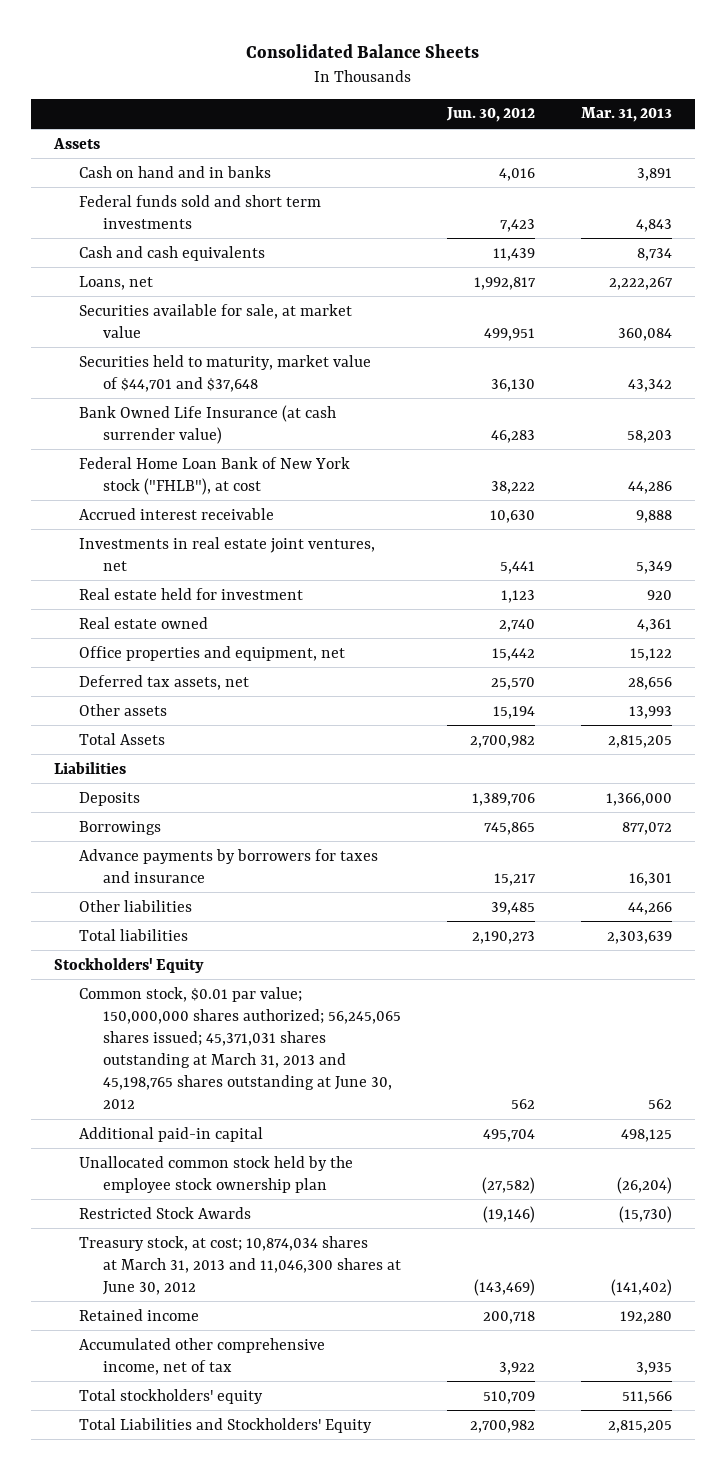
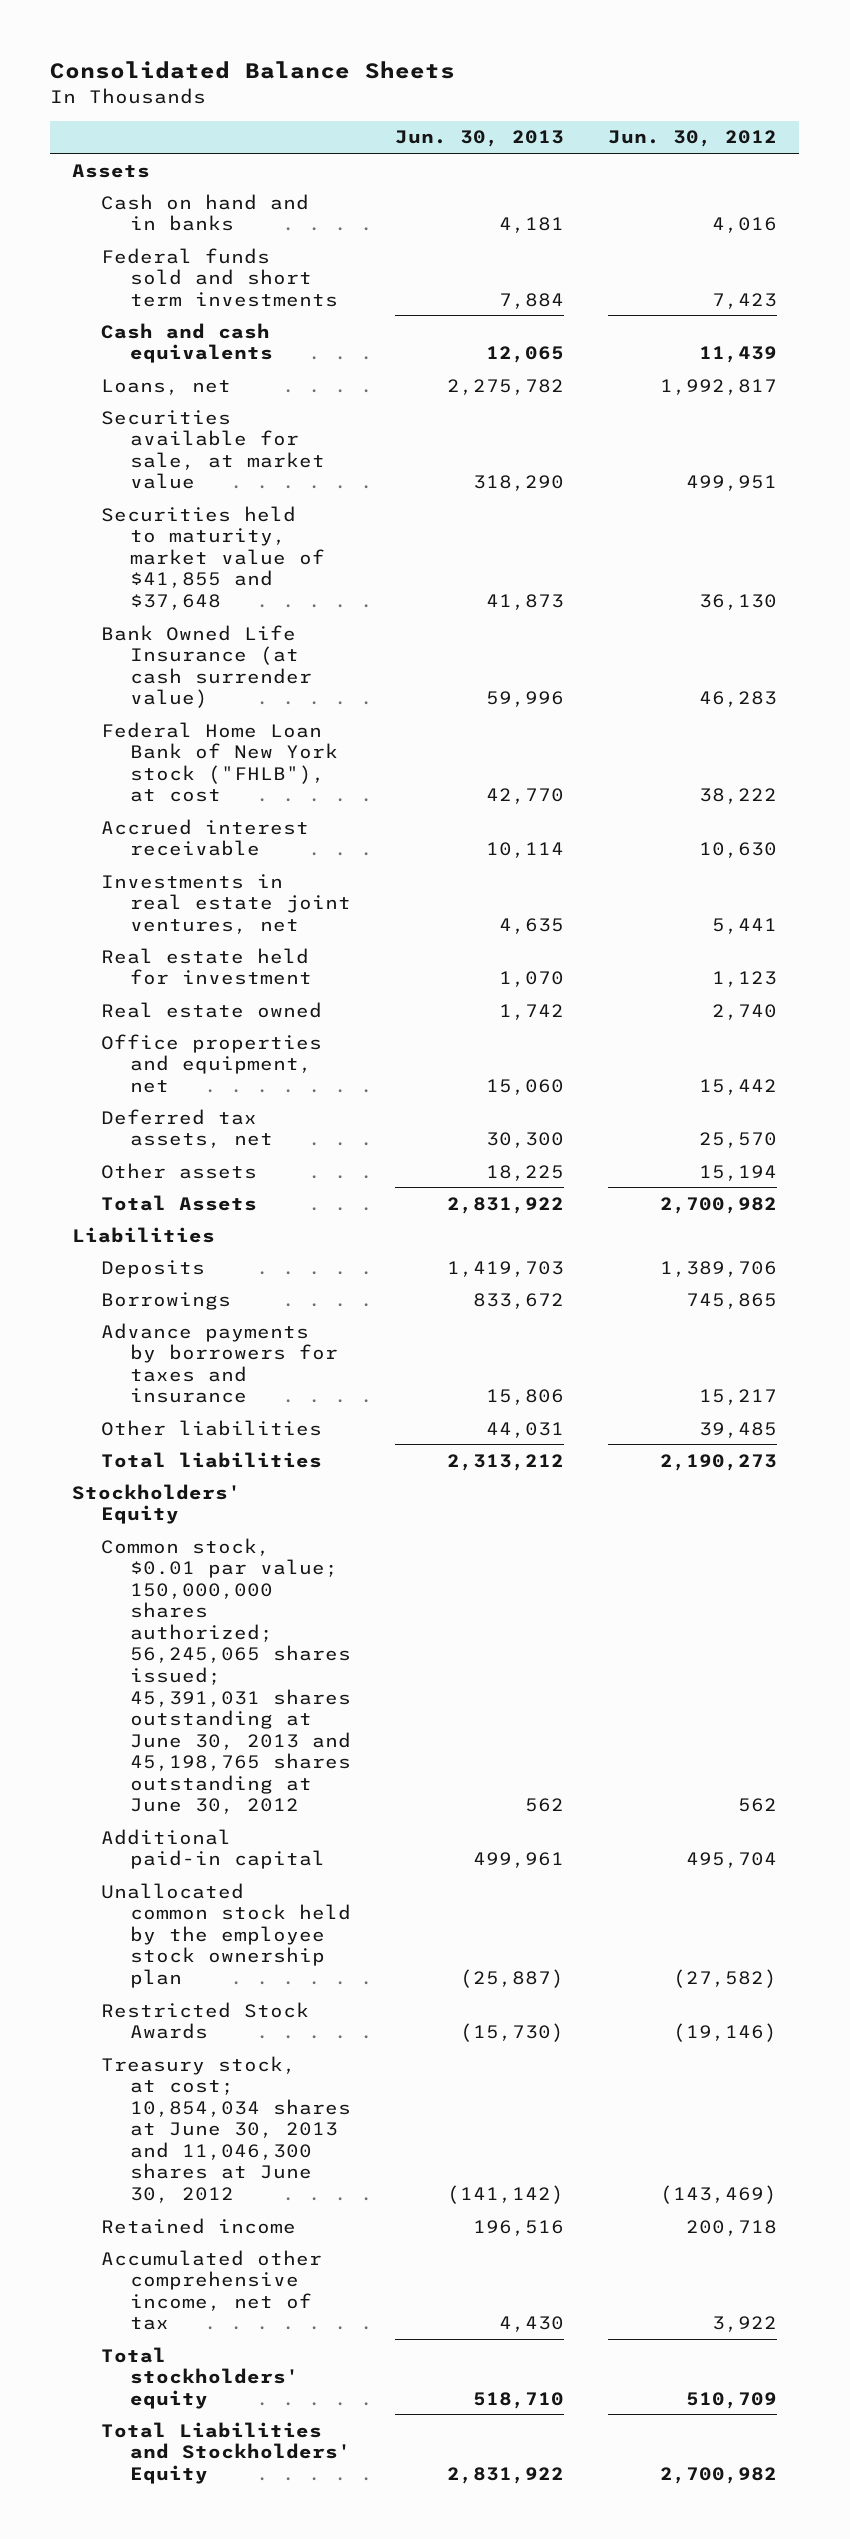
[580,107,672,123] Mar. 31, 2013 -> none
none -> [395,130,565,148] Jun. 30, 2013
[78,354,371,392] Securities held to maturity, market value of $44,701 and $37,648 -> [101,505,326,610] Securities held to maturity, market value of $41,855 and $37,648
[78,986,401,1109] Common stock, $0.01 par value; 150,000,000 shares authorized; 56,245,065 shares issued; 45,371,031 shares outstanding at March 31, 2013 and 45,198,765 shares outstanding at June 30, 2012 -> [101,1537,352,1815] Common stock, $0.01 par value; 150,000,000 shares authorized; 56,245,065 shares issued; 45,391,031 shares outstanding at June 30, 2013 and 45,198,765 shares outstanding at June 30, 2012
[78,1235,401,1295] Treasury stock, at cost; 10,874,034 shares at March 31, 2013 and 11,046,300 shares at June 30, 2012 -> [101,2055,352,2203] Treasury stock, at cost; 10,854,034 shares at June 30, 2013 and 11,046,300 shares at June 30, 2012

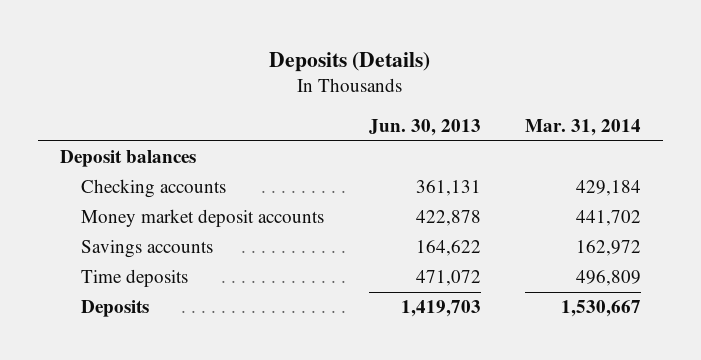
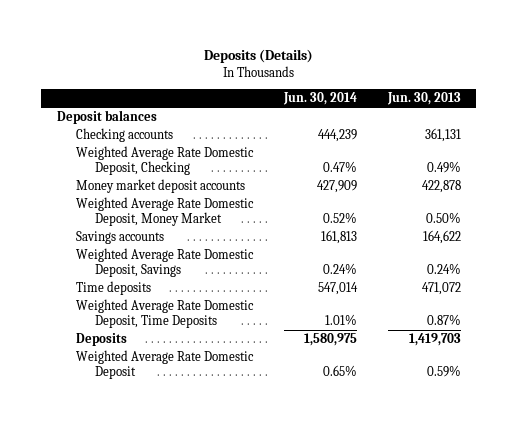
[525,119,642,137] Mar. 31, 2014 -> none
none -> [282,92,357,106] Jun. 30, 2014
none -> [75,146,254,176] Weighted Average Rate Domestic Deposit, Checking
none -> [75,197,254,227] Weighted Average Rate Domestic Deposit, Money Market
none -> [75,248,254,278] Weighted Average Rate Domestic Deposit, Savings
none -> [75,299,254,329] Weighted Average Rate Domestic Deposit, Time Deposits
none -> [75,350,254,380] Weighted Average Rate Domestic Deposit

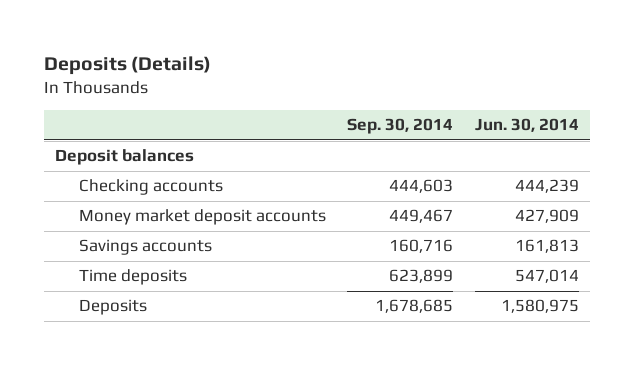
[386,92,461,106] Jun. 30, 2013 -> none
none -> [347,118,454,135] Sep. 30, 2014
[75,146,254,176] Weighted Average Rate Domestic Deposit, Checking -> none
[75,197,254,227] Weighted Average Rate Domestic Deposit, Money Market -> none
[75,248,254,278] Weighted Average Rate Domestic Deposit, Savings -> none
[75,299,254,329] Weighted Average Rate Domestic Deposit, Time Deposits -> none
[75,350,254,380] Weighted Average Rate Domestic Deposit -> none

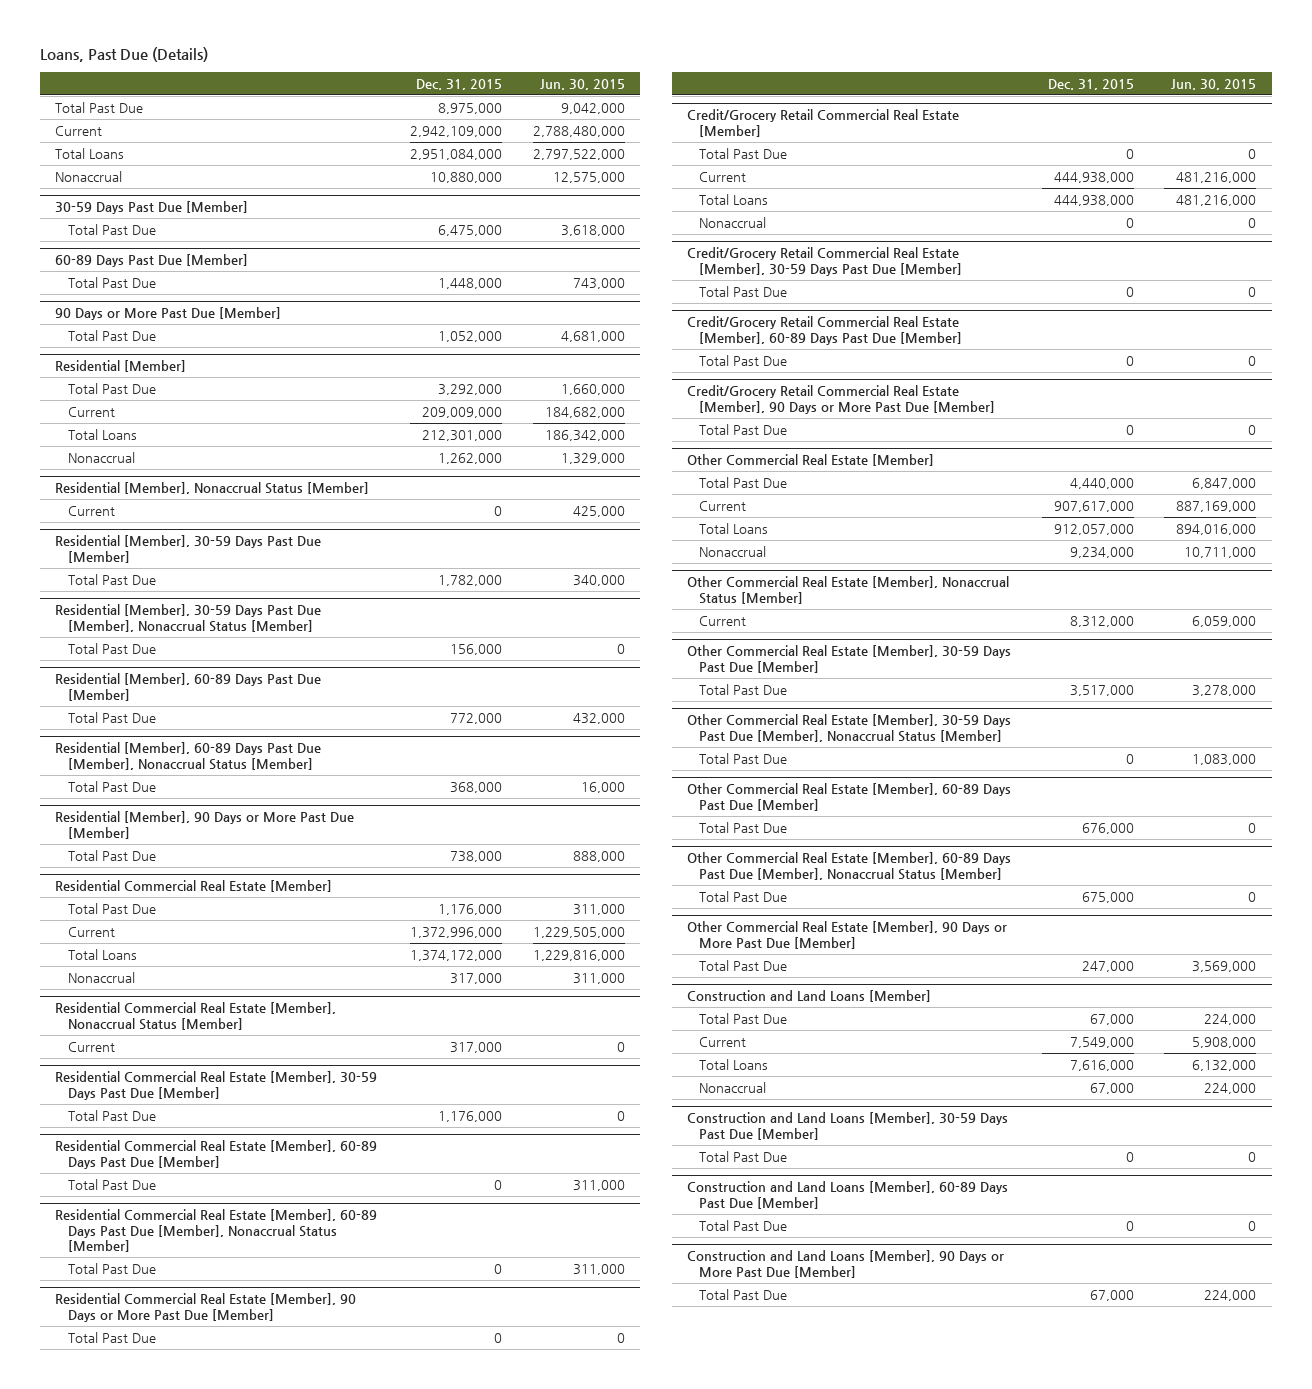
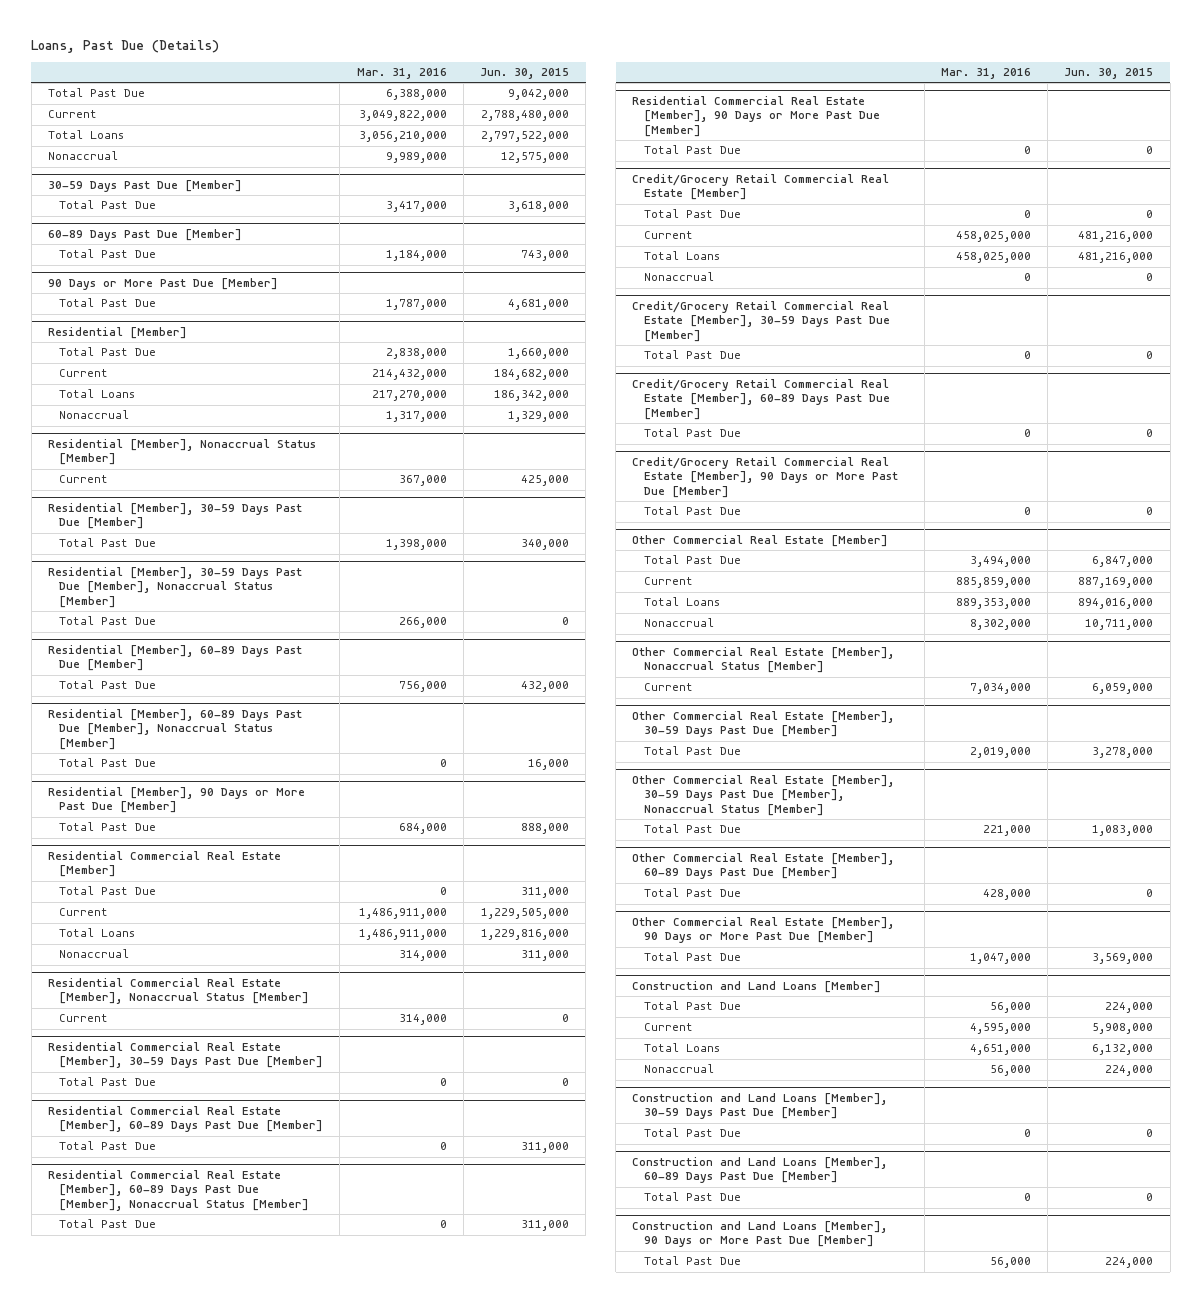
[416,78,503,90] Dec. 31, 2015 -> none
none -> [356,68,447,80] Mar. 31, 2016
[686,852,1011,880] Other Commercial Real Estate [Member], 60-89 Days Past Due [Member], Nonaccrual Status [Member] -> none
[699,890,788,902] Total Past Due -> none

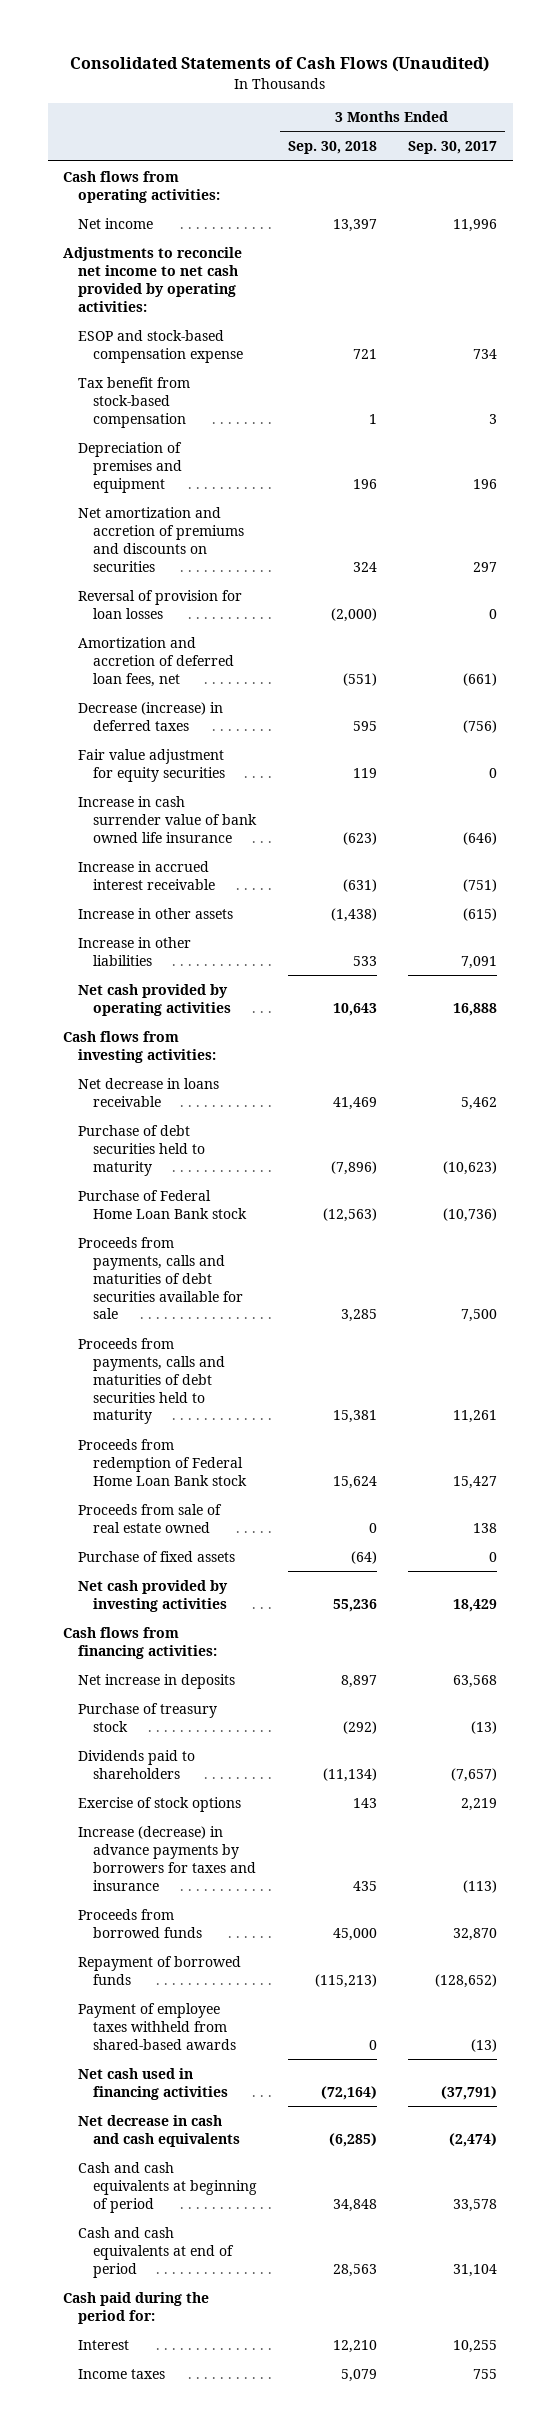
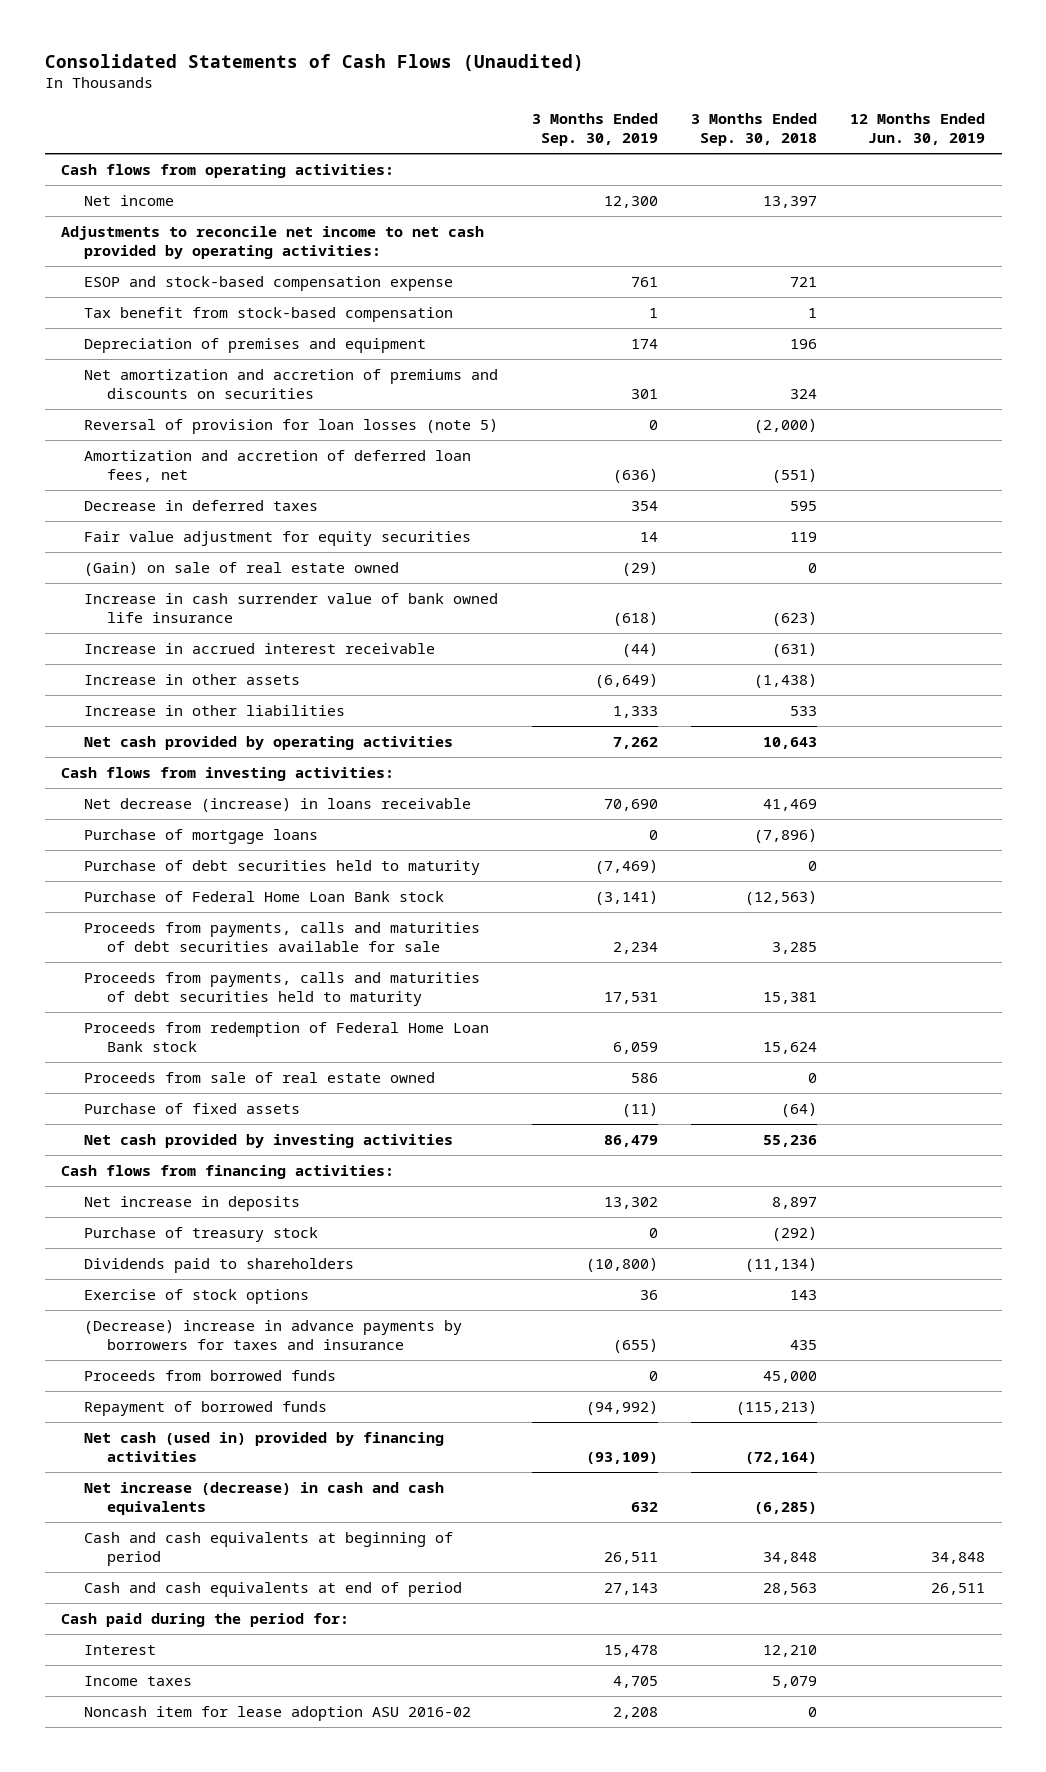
[408,141,498,155] Sep. 30, 2017 -> none
none -> [531,113,658,147] 3 Months Ended Sep. 30, 2019
none -> [850,113,986,146] 12 Months Ended Jun. 30, 2019
[77,589,242,619] Reversal of provision for loan losses -> [84,418,499,434] Reversal of provision for loan losses (note 5)
[77,701,223,731] Decrease (increase) in deferred taxes -> [84,499,319,511] Decrease in deferred taxes
none -> [84,561,400,576] (Gain) on sale of real estate owned
[77,1077,219,1107] Net decrease in loans receivable -> [84,797,472,812] Net decrease (increase) in loans receivable
none -> [84,828,319,844] Purchase of mortgage loans
[330,1160,377,1175] (7,896) -> [807,860,817,871] 0
[77,1825,256,1891] Increase (decrease) in advance payments by borrowers for taxes and insurance -> [84,1319,463,1350] (Decrease) increase in advance payments by borrowers for taxes and insurance
[77,2002,236,2050] Payment of employee taxes withheld from shared-based awards -> none
[77,2067,228,2100] Net cash used in financing activities -> [84,1431,445,1462] Net cash (used in) provided by financing activities
[77,2114,240,2147] Net decrease in cash and cash equivalents -> [84,1481,445,1515] Net increase (decrease) in cash and cash equivalents
none -> [84,1705,472,1721] Noncash item for lease adoption ASU 2016-02

